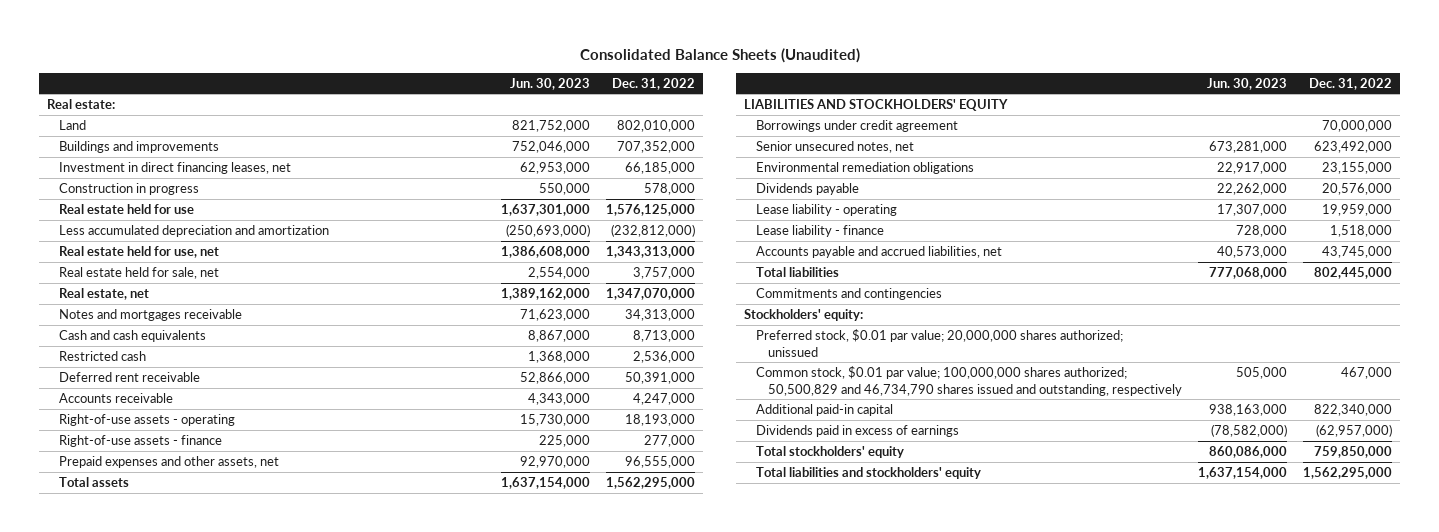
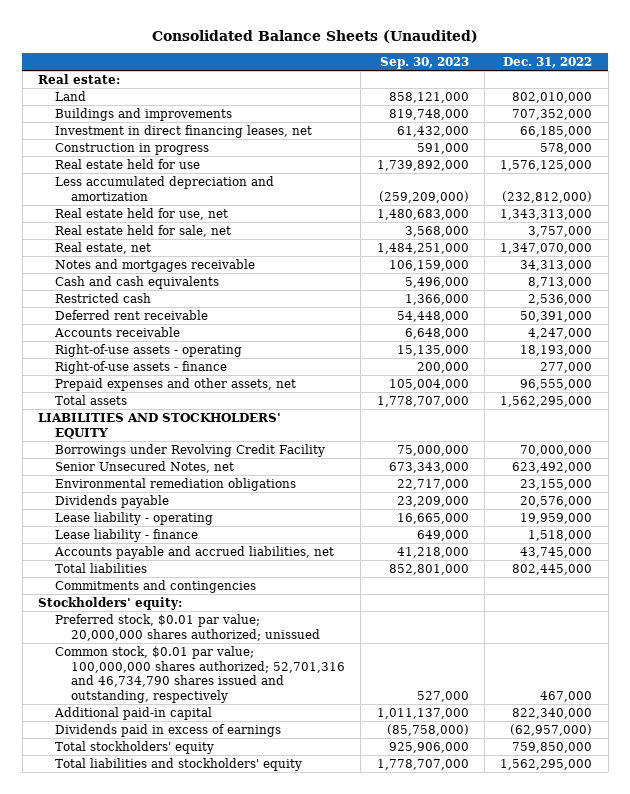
[509,77,590,90] Jun. 30, 2023 -> none
none -> [379,56,469,69] Sep. 30, 2023
[756,120,959,133] Borrowings under credit agreement -> [54,444,325,458] Borrowings under Revolving Credit Facility
[756,141,915,154] Senior unsecured notes, net -> [54,461,234,474] Senior Unsecured Notes, net
[756,366,1182,396] Common stock, $0.01 par value; 100,000,000 shares authorized; 50,500,829 and 46,734,790 shares issued and outstanding, respectively -> [54,646,346,703] Common stock, $0.01 par value; 100,000,000 shares authorized; 52,701,316 and 46,734,790 shares issued and outstanding, respectively

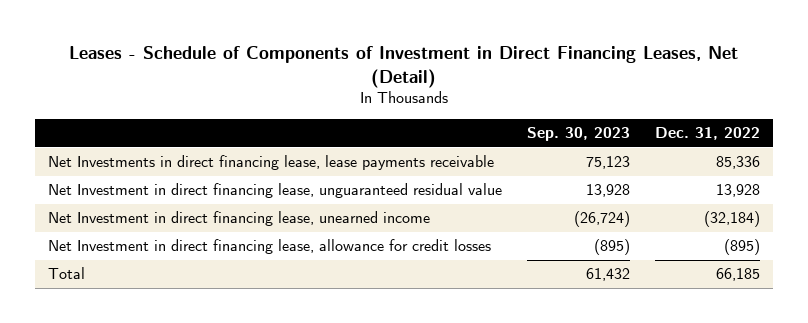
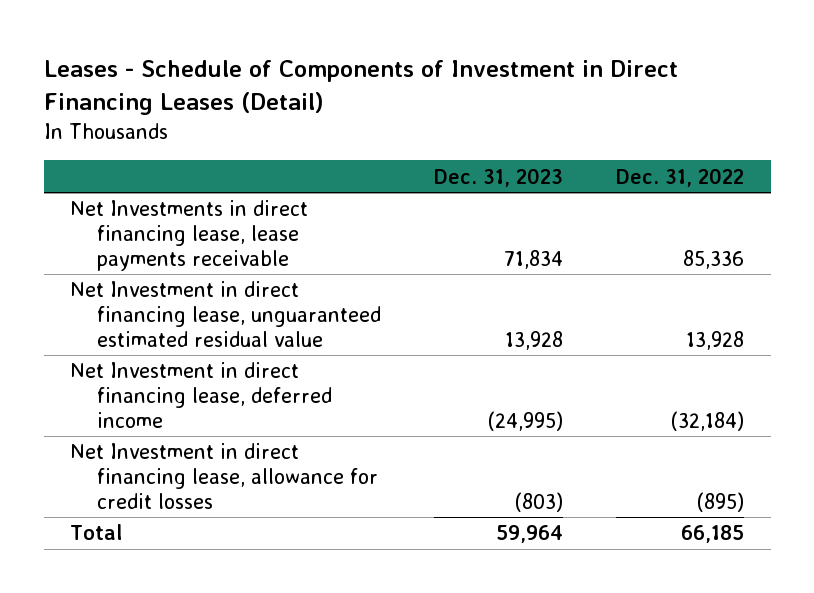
[69,45,739,88] Leases - Schedule of Components of Investment in Direct Financing Leases, Net (Detail) -> [43,59,678,116] Leases - Schedule of Components of Investment in Direct Financing Leases (Detail)
[527,127,631,142] Sep. 30, 2023 -> none
none -> [434,167,564,187] Dec. 31, 2023
[47,183,502,199] Net Investment in direct financing lease, unguaranteed residual value -> [70,281,381,347] Net Investment in direct financing lease, unguaranteed estimated residual value
[47,211,430,227] Net Investment in direct financing lease, unearned income -> [70,362,332,428] Net Investment in direct financing lease, deferred income

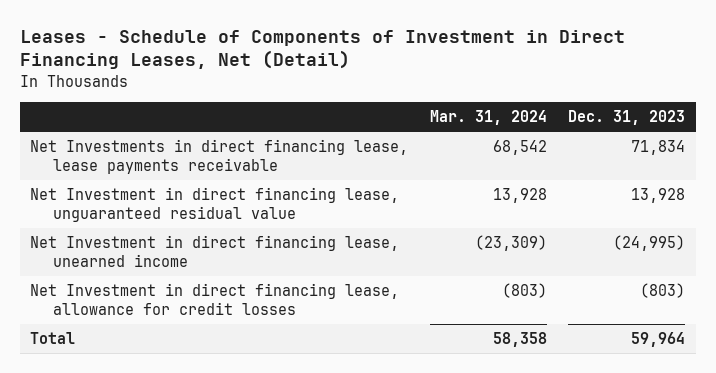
[43,59,678,116] Leases - Schedule of Components of Investment in Direct Financing Leases (Detail) -> [19,30,625,70] Leases - Schedule of Components of Investment in Direct Financing Leases, Net (Detail)
[616,167,745,187] Dec. 31, 2022 -> none
none -> [429,109,547,125] Mar. 31, 2024
[70,281,381,347] Net Investment in direct financing lease, unguaranteed estimated residual value -> [30,187,400,222] Net Investment in direct financing lease, unguaranteed residual value
[70,362,332,428] Net Investment in direct financing lease, deferred income -> [30,235,400,267] Net Investment in direct financing lease, unearned income

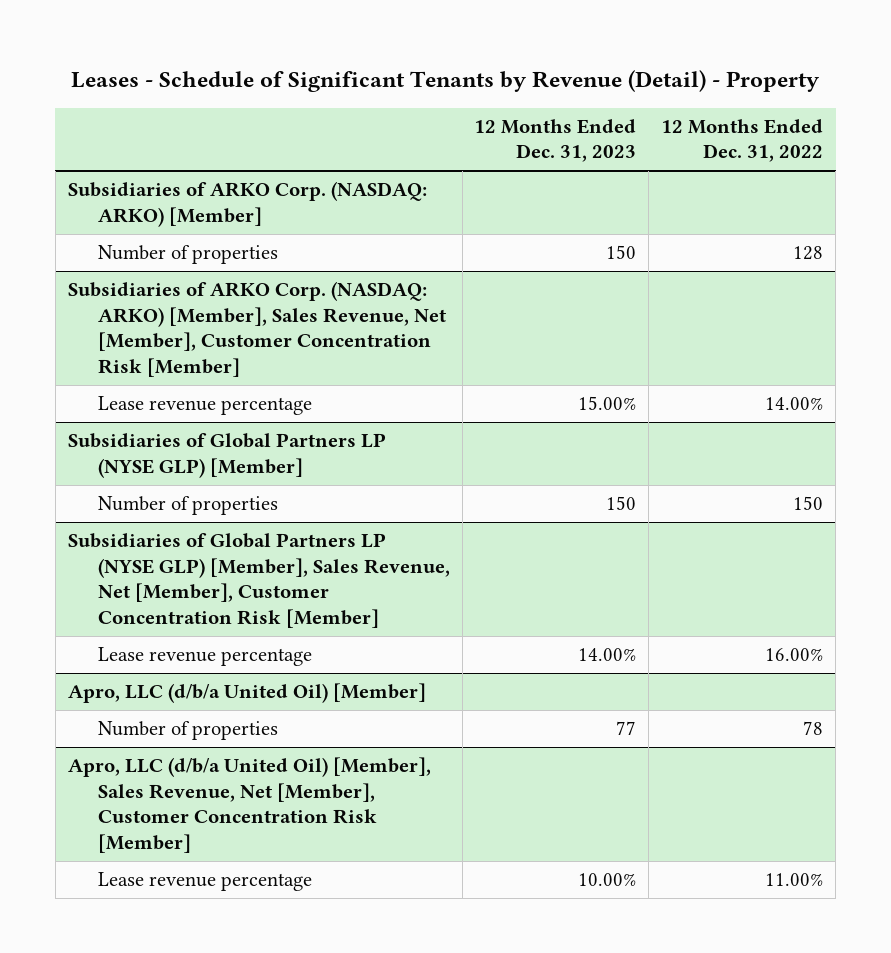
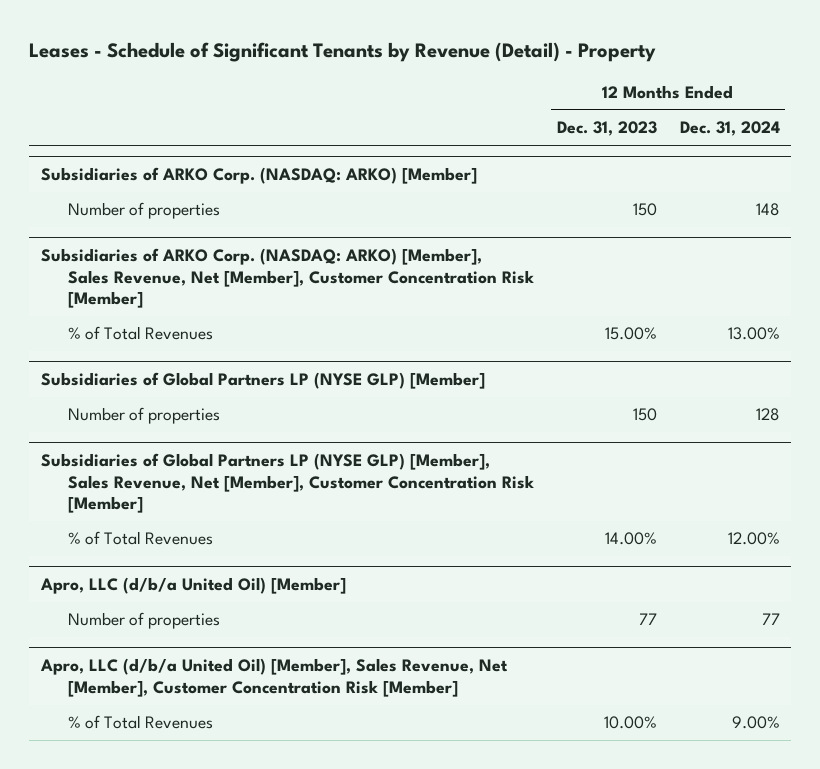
[661,118,824,163] 12 Months Ended Dec. 31, 2022 -> none
none -> [679,121,780,137] Dec. 31, 2024
[97,396,312,416] Lease revenue percentage -> [67,326,213,341] % of Total Revenues
[97,647,312,667] Lease revenue percentage -> [67,531,213,546] % of Total Revenues
[97,872,312,892] Lease revenue percentage -> [67,715,213,730] % of Total Revenues

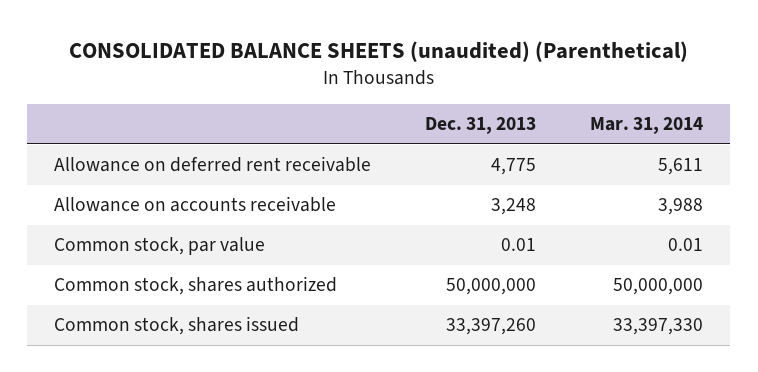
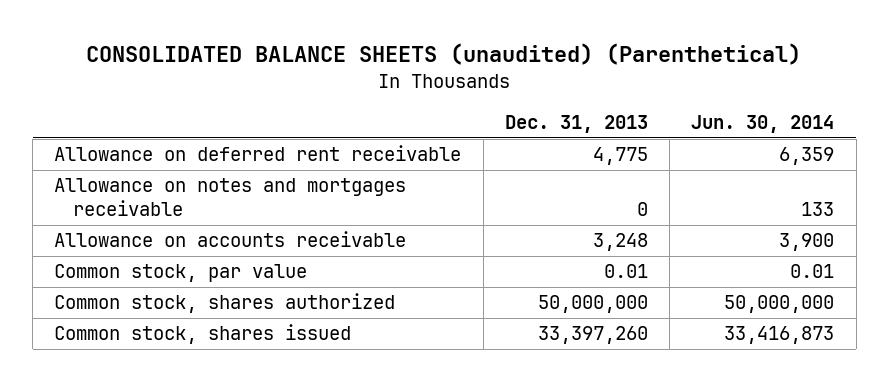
[590,117,704,135] Mar. 31, 2014 -> none
none -> [691,115,835,134] Jun. 30, 2014
none -> [54,178,407,217] Allowance on notes and mortgages receivable

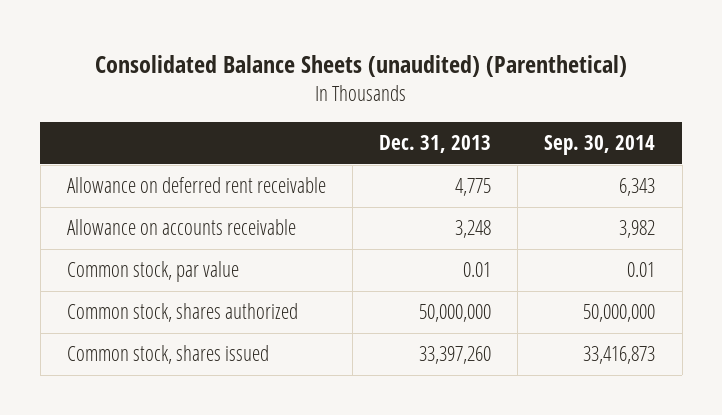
[86,43,802,66] CONSOLIDATED BALANCE SHEETS (unaudited) (Parenthetical) -> [95,54,628,77] Consolidated Balance Sheets (unaudited) (Parenthetical)
[691,115,835,134] Jun. 30, 2014 -> none
none -> [544,135,656,156] Sep. 30, 2014
[54,178,407,217] Allowance on notes and mortgages receivable -> none

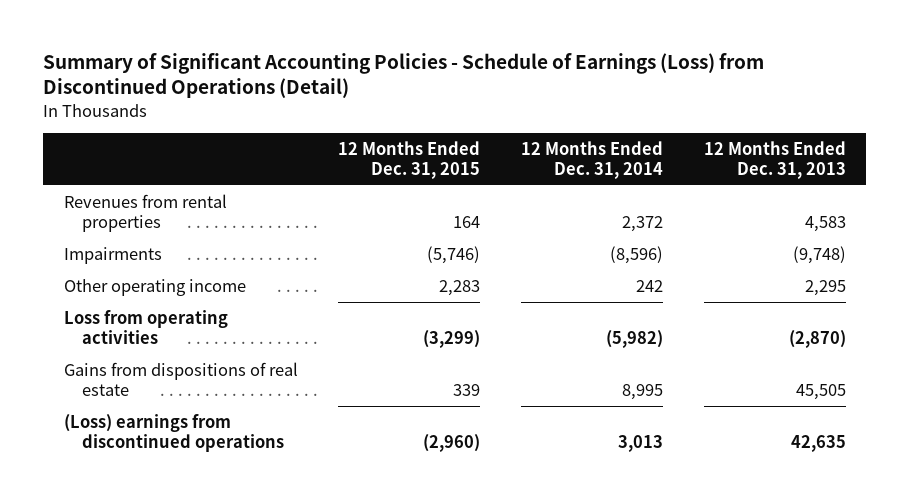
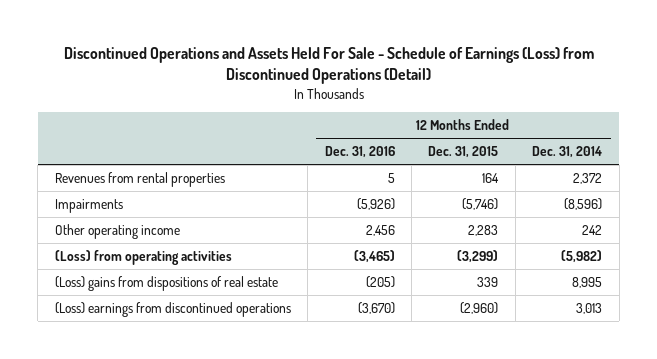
[43,52,765,99] Summary of Significant Accounting Policies - Schedule of Earnings (Loss) from Discontinued Operations (Detail) -> [63,47,594,85] Discontinued Operations and Assets Held For Sale - Schedule of Earnings (Loss) from Discontinued Operations (Detail)
[703,140,846,180] 12 Months Ended Dec. 31, 2013 -> none
none -> [324,146,395,159] Dec. 31, 2016
[63,309,228,344] Loss from operating activities -> [54,249,232,265] (Loss) from operating activities
[63,361,298,396] Gains from dispositions of real estate -> [54,275,278,291] (Loss) gains from dispositions of real estate

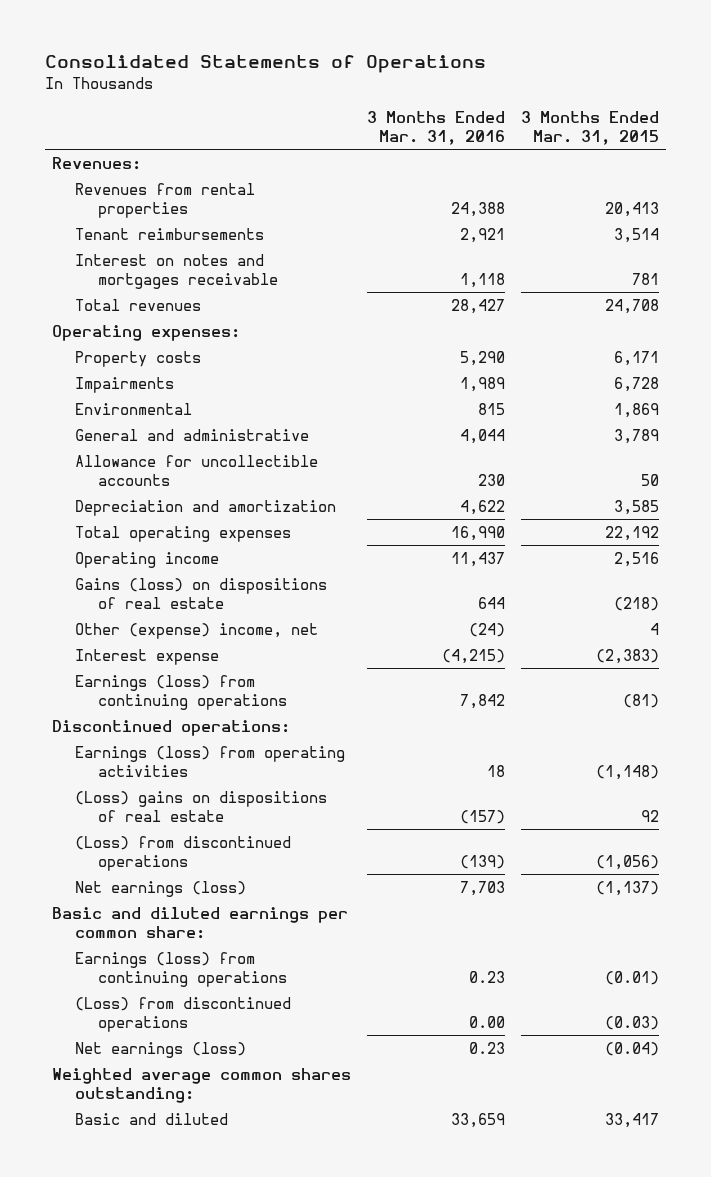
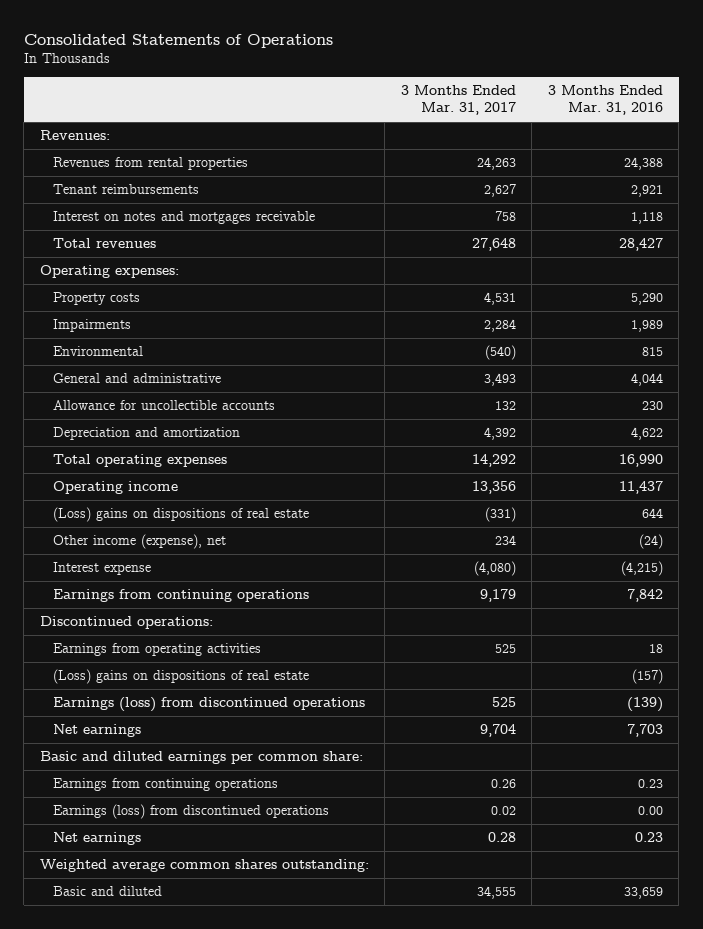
[520,110,659,146] 3 Months Ended Mar. 31, 2015 -> none
none -> [400,85,516,116] 3 Months Ended Mar. 31, 2017
[75,577,328,610] Gains (loss) on dispositions of real estate -> [52,507,309,523] (Loss) gains on dispositions of real estate
[75,622,319,639] Other (expense) income, net -> [52,534,226,550] Other income (expense), net
[75,674,288,711] Earnings (loss) from continuing operations -> [52,589,309,603] Earnings from continuing operations
[75,745,346,778] Earnings (loss) from operating activities -> [52,643,261,657] Earnings from operating activities
[75,835,292,872] (Loss) from discontinued operations -> [52,697,365,713] Earnings (loss) from discontinued operations
[75,880,247,897] Net earnings (loss) -> [52,724,141,738] Net earnings
[75,951,288,988] Earnings (loss) from continuing operations -> [52,778,278,792] Earnings from continuing operations
[75,996,292,1033] (Loss) from discontinued operations -> [52,804,329,820] Earnings (loss) from discontinued operations
[75,1041,247,1058] Net earnings (loss) -> [52,832,141,846] Net earnings

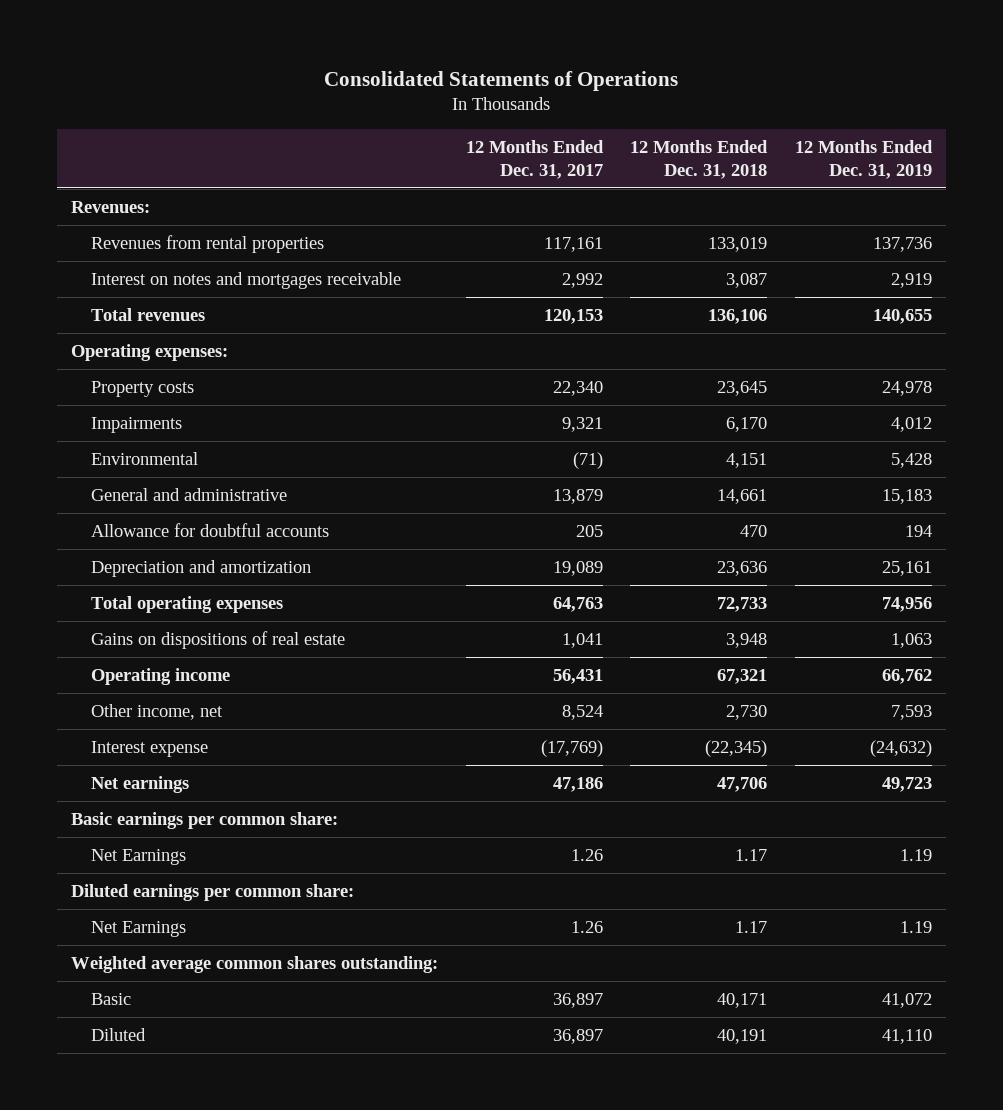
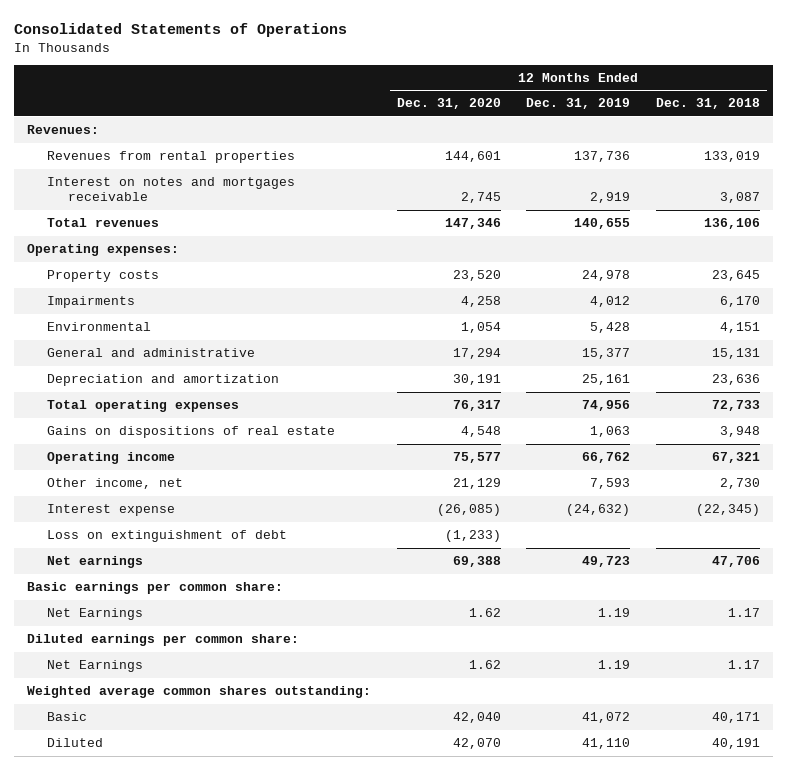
[465,139,604,179] 12 Months Ended Dec. 31, 2017 -> none
none -> [396,98,501,110] Dec. 31, 2020
[90,522,329,537] Allowance for doubtful accounts -> none
[717,488,768,504] 14,661 -> [712,348,761,360] 15,131
[882,488,933,504] 15,183 -> [582,348,631,360] 15,377
none -> [47,530,288,543] Loss on extinguishment of debt

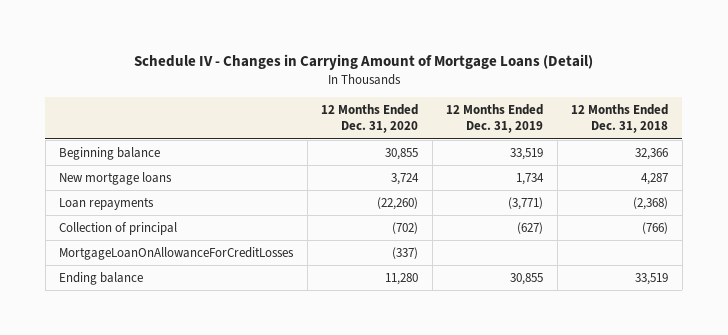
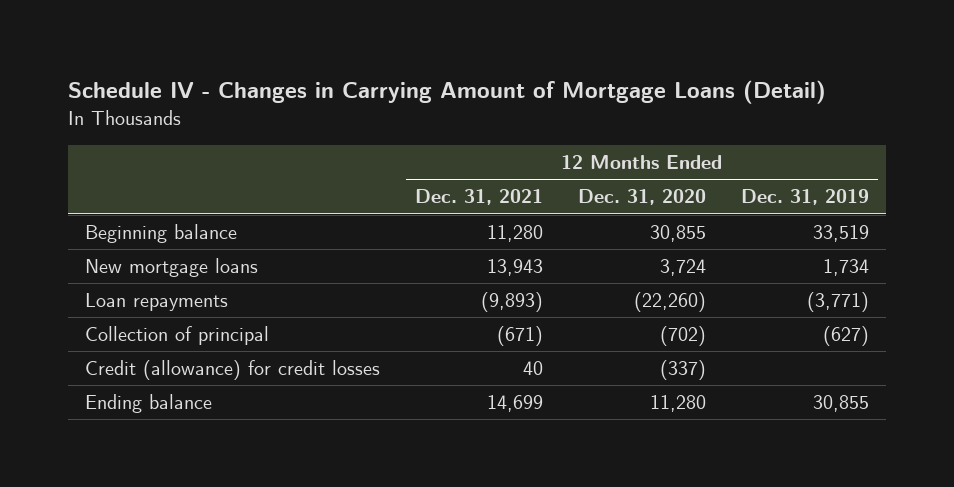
[571,103,669,134] 12 Months Ended Dec. 31, 2018 -> none
none -> [415,189,544,206] Dec. 31, 2021
[59,247,295,261] MortgageLoanOnAllowanceForCreditLosses -> [85,360,381,381] Credit (allowance) for credit losses

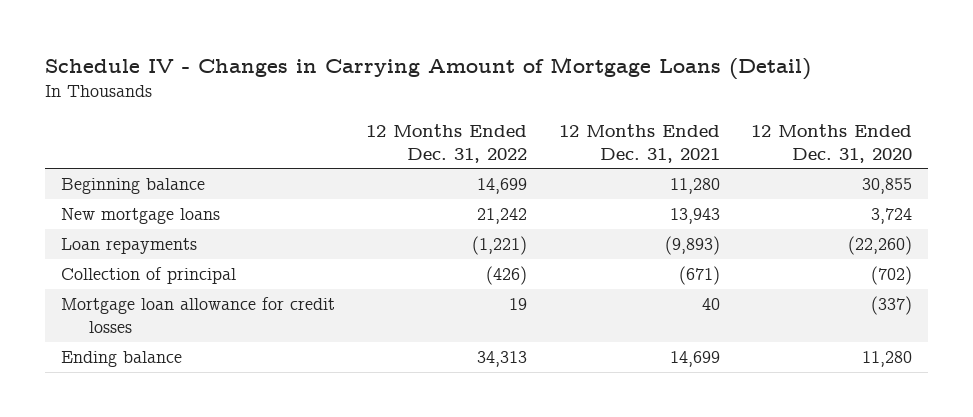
[740,189,869,206] Dec. 31, 2019 -> none
none -> [366,123,528,163] 12 Months Ended Dec. 31, 2022
[85,360,381,381] Credit (allowance) for credit losses -> [60,297,335,334] Mortgage loan allowance for credit losses

